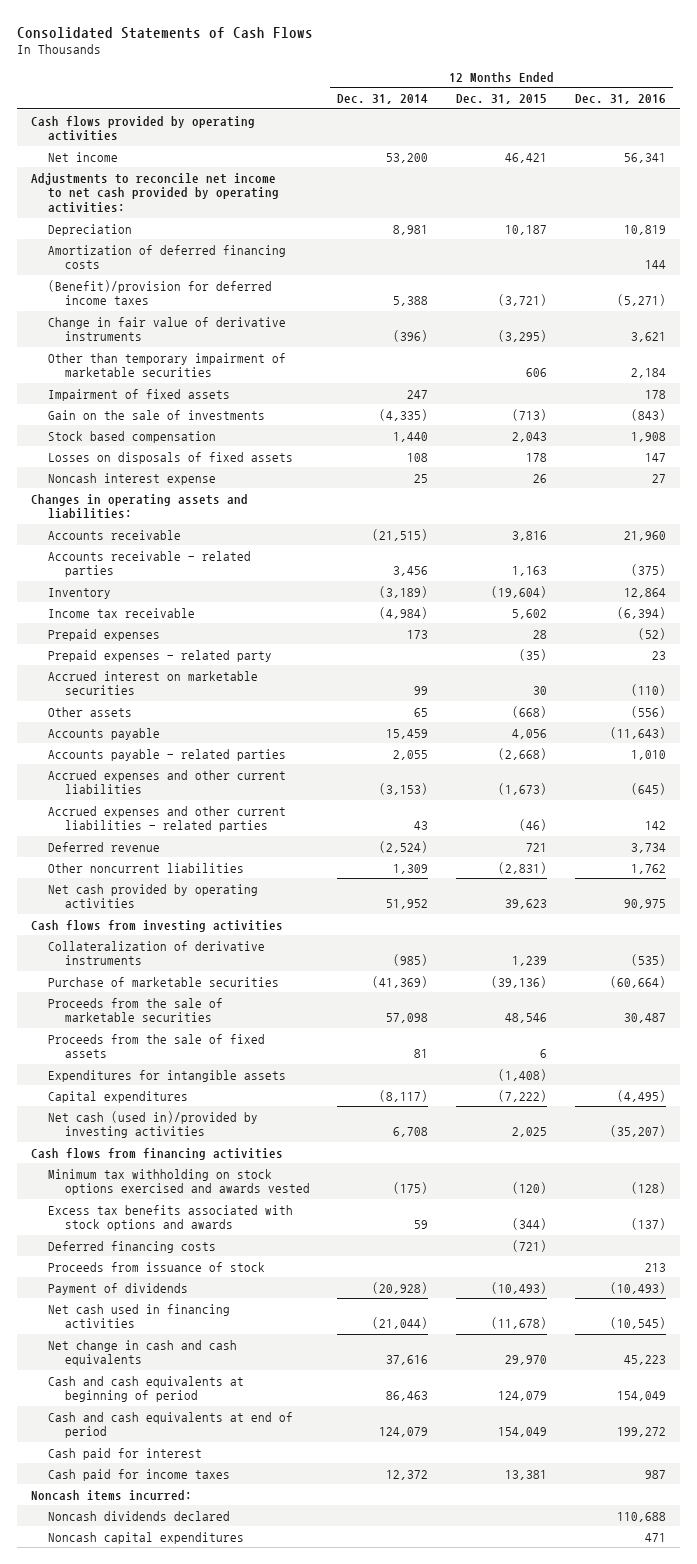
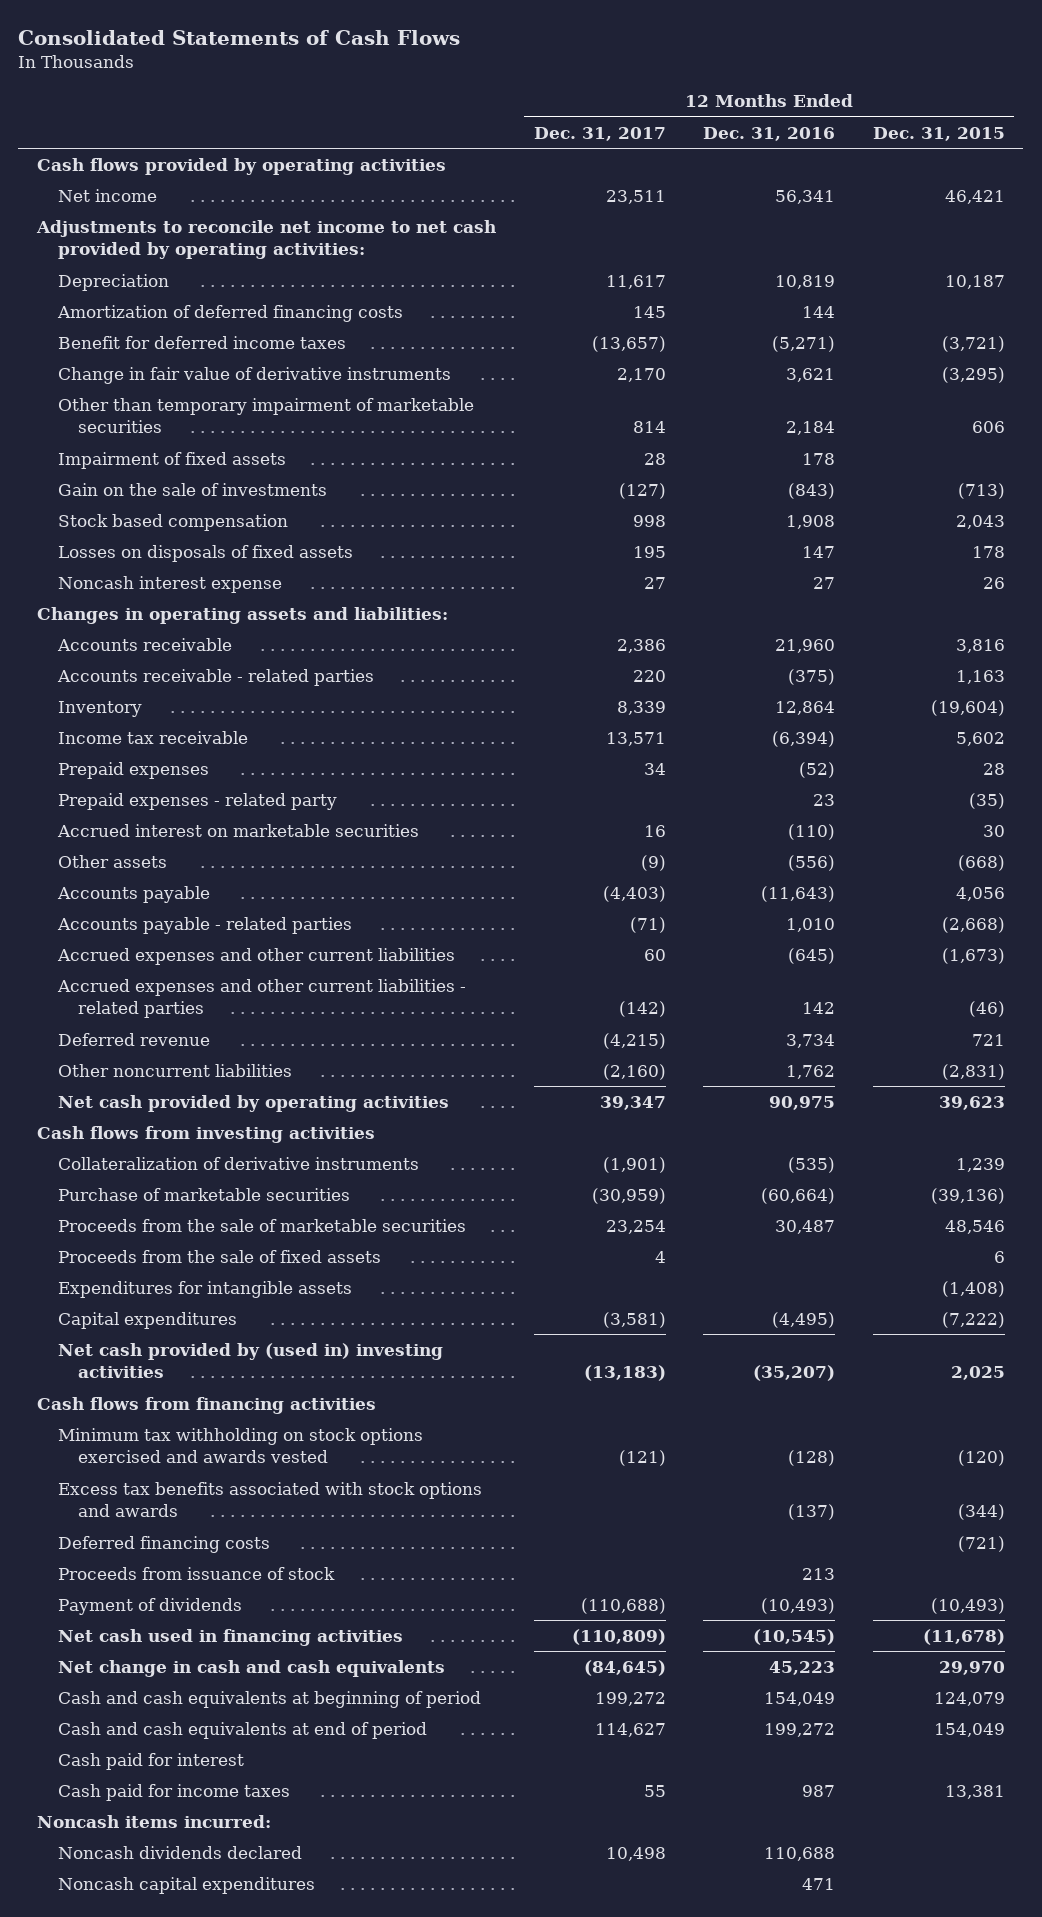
[337,94,429,105] Dec. 31, 2014 -> none
none -> [533,126,666,141] Dec. 31, 2017
[47,279,272,306] (Benefit)/provision for deferred income taxes -> [57,335,346,349] Benefit for deferred income taxes
[47,1110,258,1139] Net cash (used in)/provided by investing activities -> [57,1342,443,1379] Net cash provided by (used in) investing activities

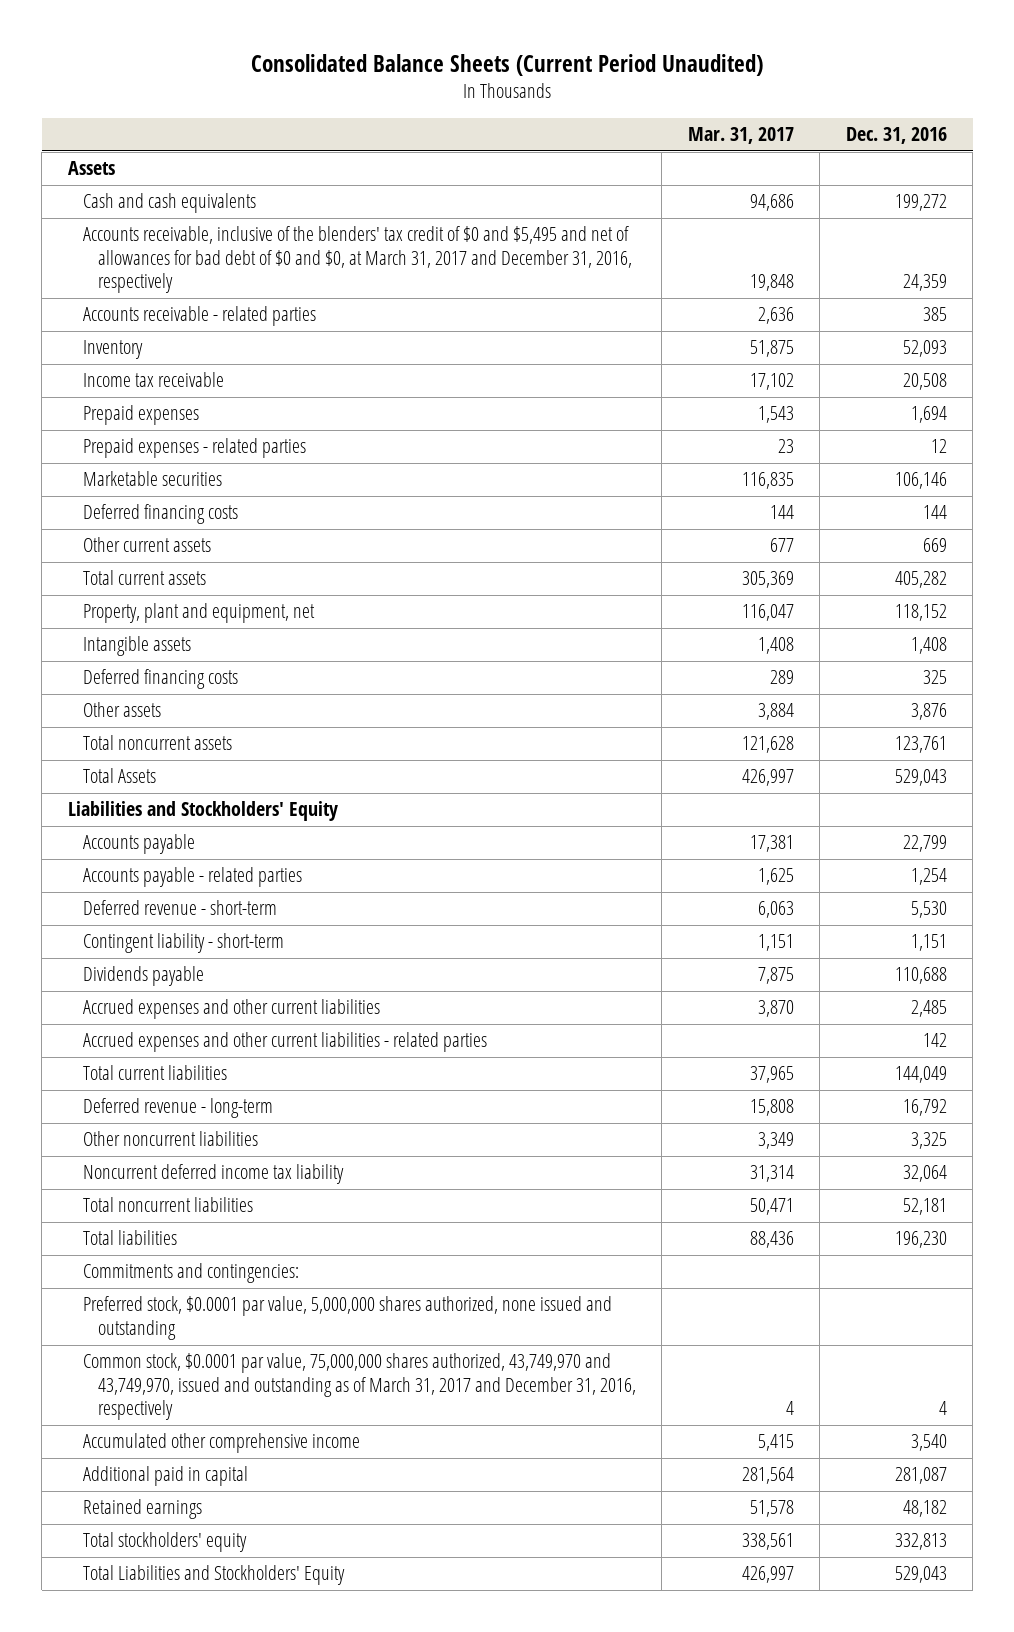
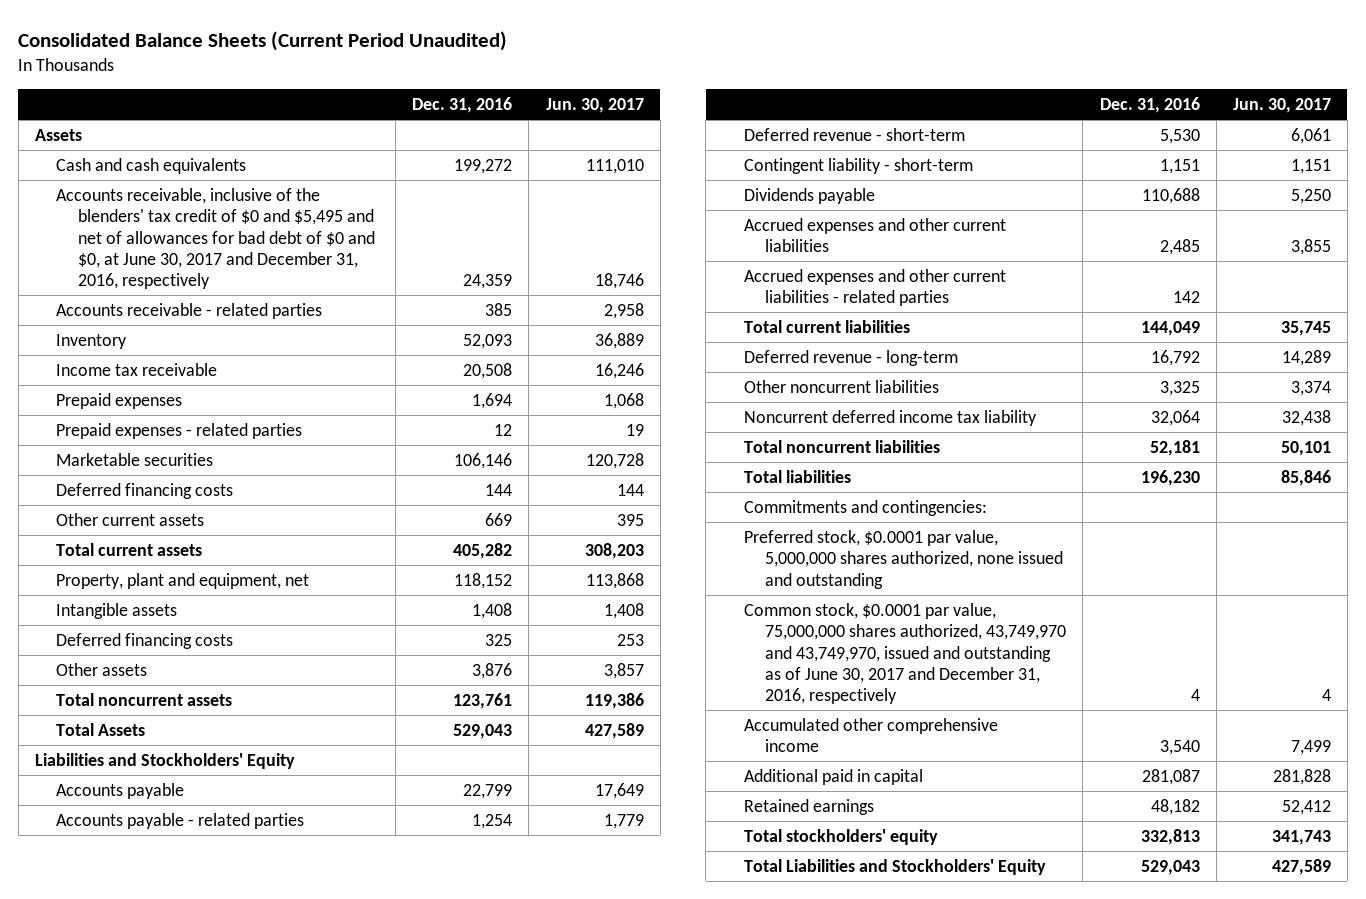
[687,127,794,145] Mar. 31, 2017 -> none
none -> [545,98,644,114] Jun. 30, 2017
[82,226,632,294] Accounts receivable, inclusive of the blenders' tax credit of $0 and $5,495 and net of allowances for bad debt of $0 and $0, at March 31, 2017 and December 31, 2016, respectively -> [56,187,376,290] Accounts receivable, inclusive of the blenders' tax credit of $0 and $5,495 and net of allowances for bad debt of $0 and $0, at June 30, 2017 and December 31, 2016, respectively
[82,1353,636,1421] Common stock, $0.0001 par value, 75,000,000 shares authorized, 43,749,970 and 43,749,970, issued and outstanding as of March 31, 2017 and December 31, 2016, respectively -> [743,602,1067,705] Common stock, $0.0001 par value, 75,000,000 shares authorized, 43,749,970 and 43,749,970, issued and outstanding as of June 30, 2017 and December 31, 2016, respectively

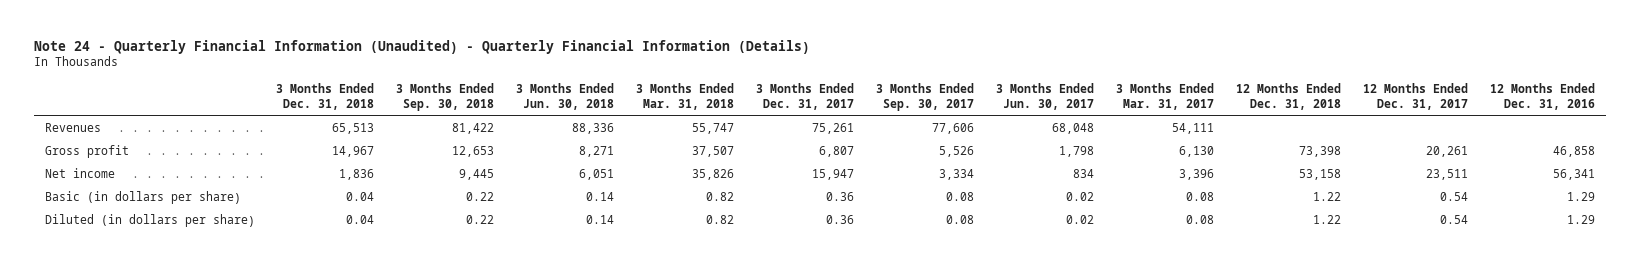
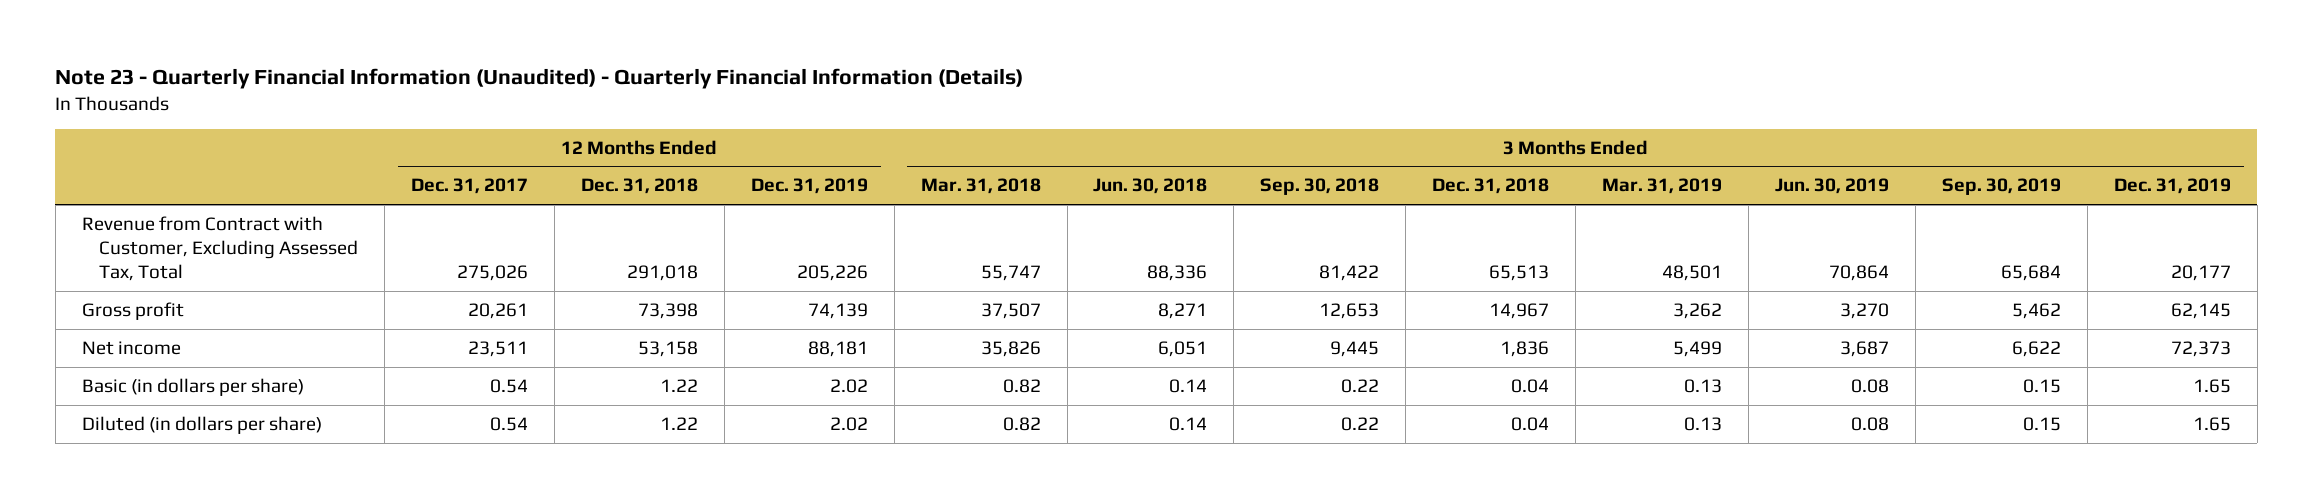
[33,40,810,55] Note 24 - Quarterly Financial Information (Unaudited) - Quarterly Financial Information (Details) -> [55,68,1024,90] Note 23 - Quarterly Financial Information (Unaudited) - Quarterly Financial Information (Details)
[756,83,855,110] 3 Months Ended Dec. 31, 2017 -> none
[876,83,975,111] 3 Months Ended Sep. 30, 2017 -> none
[996,83,1095,110] 3 Months Ended Jun. 30, 2017 -> none
[1116,83,1215,110] 3 Months Ended Mar. 31, 2017 -> none
[1489,83,1595,110] 12 Months Ended Dec. 31, 2016 -> none
none -> [750,178,868,195] Dec. 31, 2019
none -> [1602,178,1723,195] Mar. 31, 2019
none -> [1774,178,1889,195] Jun. 30, 2019
none -> [1941,178,2061,196] Sep. 30, 2019
none -> [2113,178,2231,195] Dec. 31, 2019
[44,122,101,132] Revenues -> none
none -> [81,215,359,282] Revenue from Contract with Customer, Excluding Assessed Tax, Total

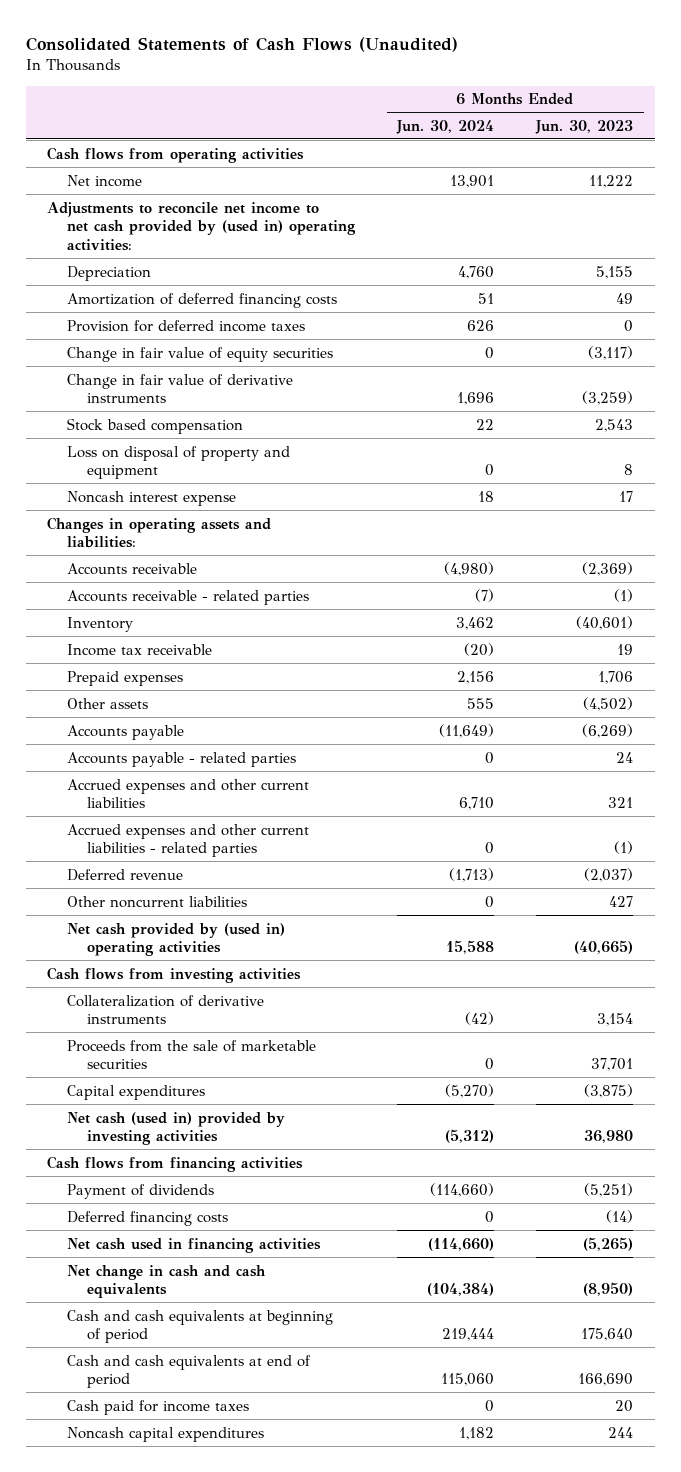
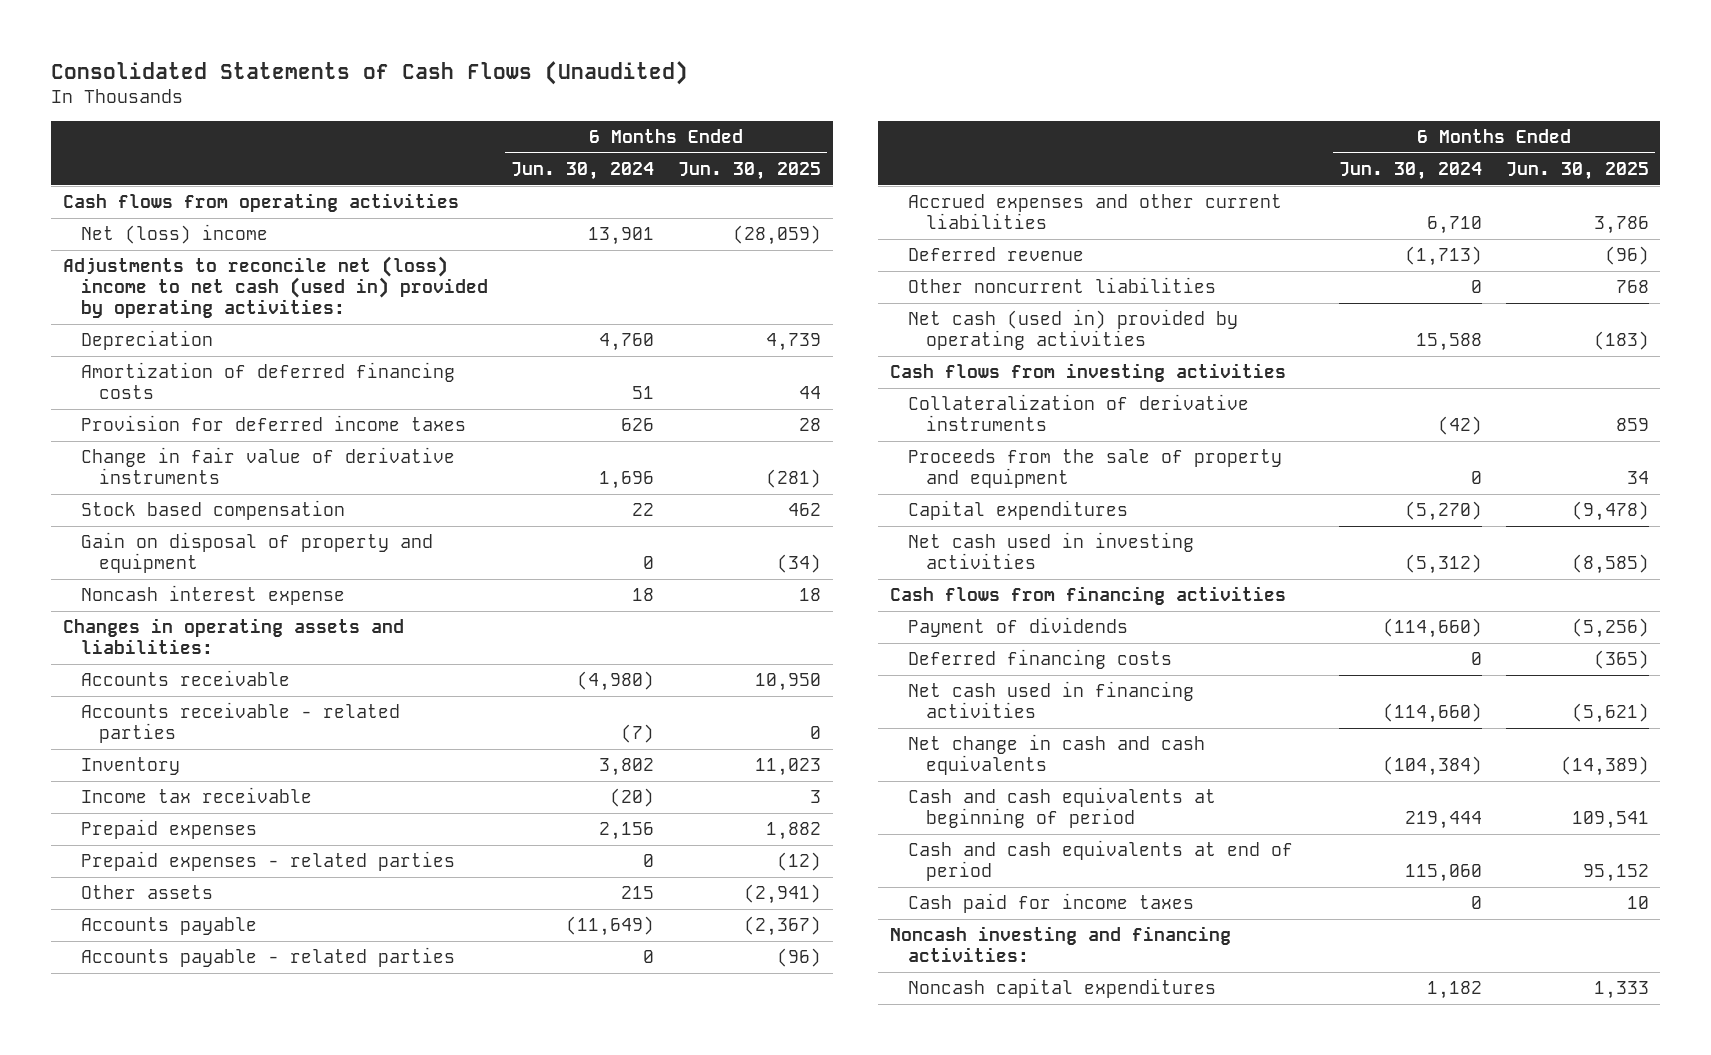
[535,119,634,134] Jun. 30, 2023 -> none
none -> [678,162,822,181] Jun. 30, 2025
[67,174,143,187] Net income -> [80,224,268,245] Net (loss) income
[47,201,357,251] Adjustments to reconcile net income to net cash provided by (used in) operating activities: -> [62,256,488,319] Adjustments to reconcile net (loss) income to net cash (used in) provided by operating activities:
[67,346,334,362] Change in fair value of equity securities -> none
[67,445,291,480] Loss on disposal of property and equipment -> [80,532,433,574] Gain on disposal of property and equipment
[456,616,495,630] 3,462 -> [599,758,655,777] 3,802
none -> [80,851,455,872] Prepaid expenses - related parties
[467,697,495,709] 555 -> [621,886,655,900] 215
[67,823,310,858] Accrued expenses and other current liabilities - related parties -> none
[67,922,286,957] Net cash provided by (used in) operating activities -> [907,309,1238,351] Net cash (used in) provided by operating activities
[67,1039,317,1070] Proceeds from the sale of marketable securities -> [907,449,1282,489] Proceeds from the sale of property and equipment
[67,1111,286,1146] Net cash (used in) provided by investing activities -> [907,532,1194,570] Net cash used in investing activities
none -> [889,926,1231,963] Noncash investing and financing activities:

